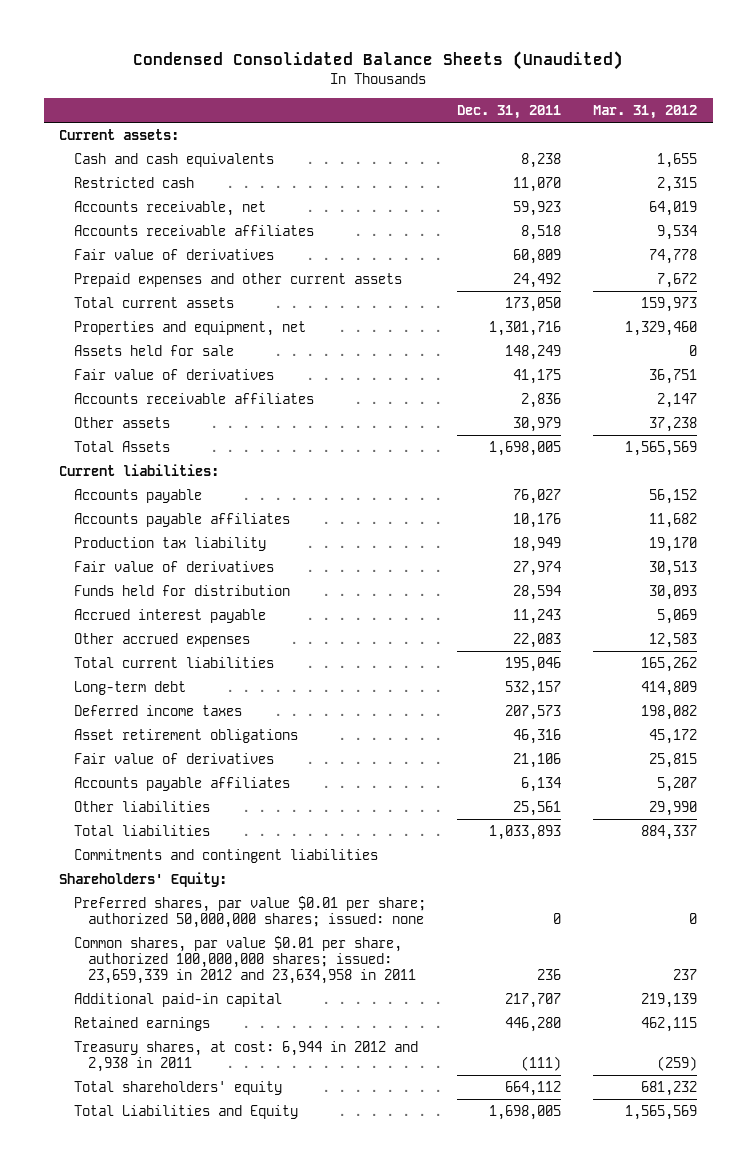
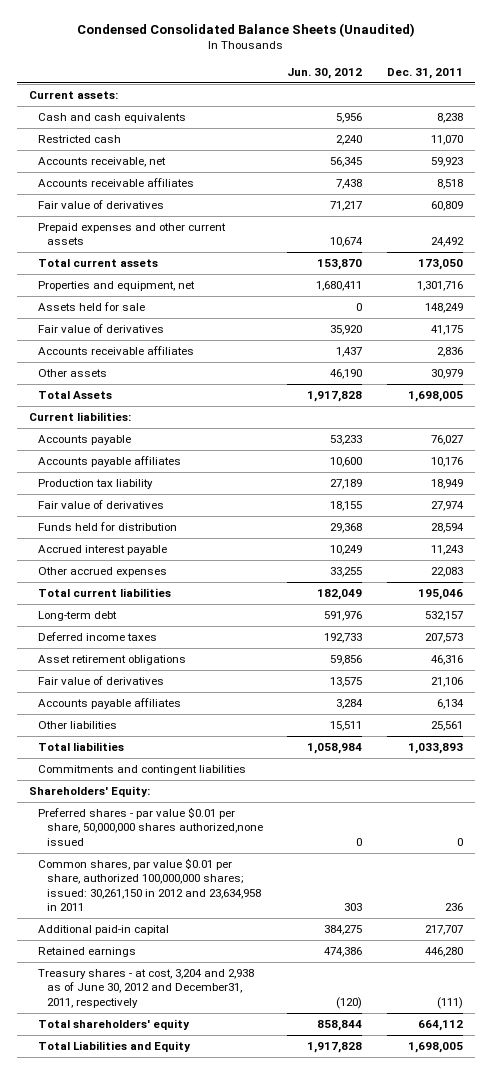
[593,105,698,120] Mar. 31, 2012 -> none
none -> [287,67,363,79] Jun. 30, 2012
[73,895,426,929] Preferred shares, par value $0.01 per share; authorized 50,000,000 shares; issued: none -> [37,806,263,846] Preferred shares - par value $0.01 per share, 50,000,000 shares authorized,none issued
[73,935,417,985] Common shares, par value $0.01 per share, authorized 100,000,000 shares; issued: 23,659,339 in 2012 and 23,634,958 in 2011 -> [37,857,261,912] Common shares, par value $0.01 per share, authorized 100,000,000 shares; issued: 30,261,150 in 2012 and 23,634,958 in 2011
[73,1040,418,1073] Treasury shares, at cost: 6,944 in 2012 and 2,938 in 2011 -> [37,968,254,1008] Treasury shares - at cost, 3,204 and 2,938 as of June 30, 2012 and December31, 2011, respectively

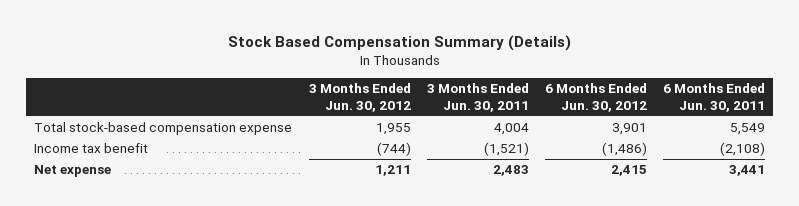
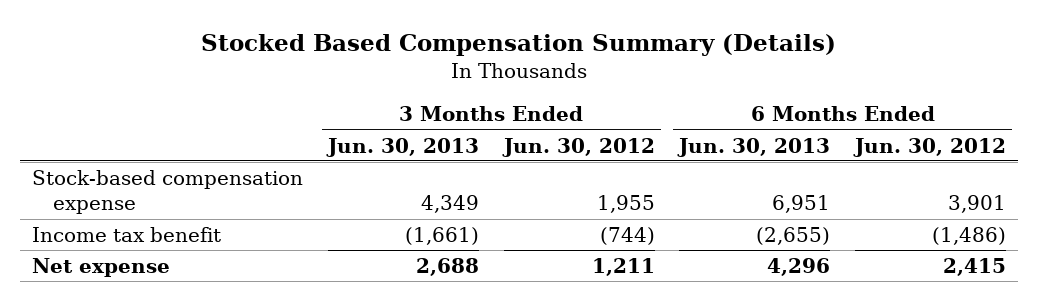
[227,34,571,51] Stock Based Compensation Summary (Details) -> [201,34,837,57] Stocked Based Compensation Summary (Details)
[426,83,529,113] 3 Months Ended Jun. 30, 2011 -> none
[663,83,766,113] 6 Months Ended Jun. 30, 2011 -> none
none -> [325,137,479,157] Jun. 30, 2013
none -> [677,137,831,157] Jun. 30, 2013
[34,122,293,136] Total stock-based compensation expense -> [32,169,304,215] Stock-based compensation expense

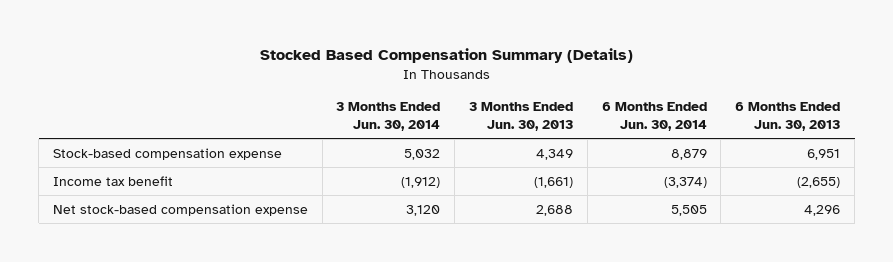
[501,137,655,157] Jun. 30, 2012 -> none
[852,137,1006,157] Jun. 30, 2012 -> none
none -> [336,102,441,132] 3 Months Ended Jun. 30, 2014
none -> [601,102,707,132] 6 Months Ended Jun. 30, 2014
[32,257,171,277] Net expense -> [52,203,308,216] Net stock-based compensation expense

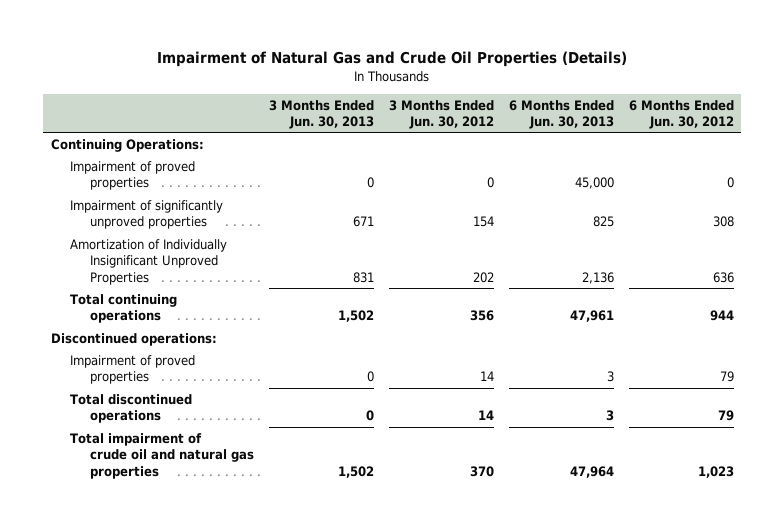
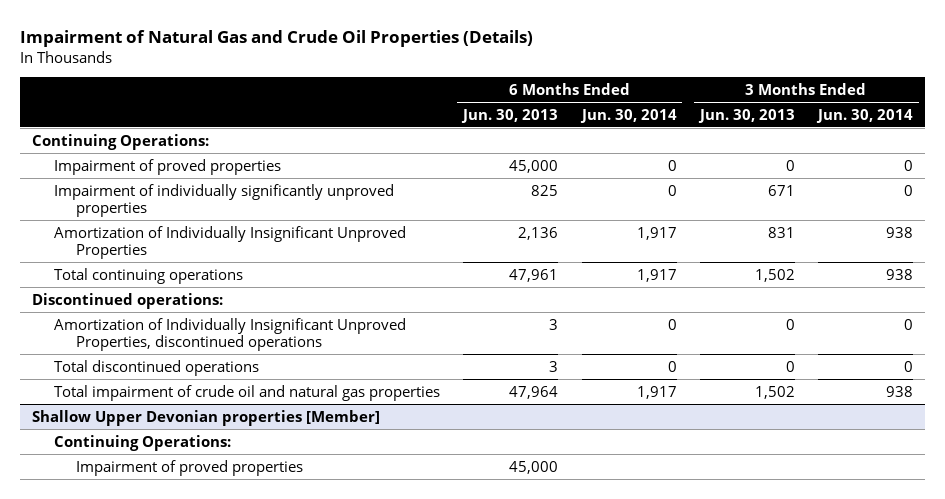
[388,99,494,130] 3 Months Ended Jun. 30, 2012 -> none
[628,99,734,130] 6 Months Ended Jun. 30, 2012 -> none
none -> [579,108,677,123] Jun. 30, 2014
none -> [816,108,914,123] Jun. 30, 2014
[70,199,224,230] Impairment of significantly unproved properties -> [53,183,394,218] Impairment of individually significantly unproved properties
[70,354,196,385] Impairment of proved properties -> none
none -> [53,317,406,352] Amortization of Individually Insignificant Unproved Properties, discontinued operations
none -> [32,409,381,426] Shallow Upper Devonian properties [Member]
none -> [53,434,231,451] Continuing Operations:
none -> [75,459,303,476] Impairment of proved properties

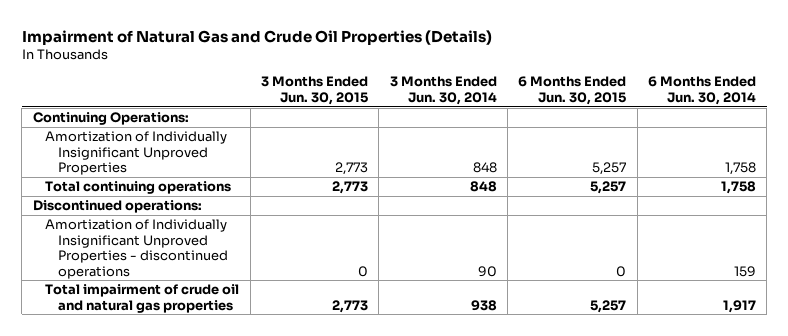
[461,108,559,123] Jun. 30, 2013 -> none
[697,108,795,123] Jun. 30, 2013 -> none
none -> [260,76,368,105] 3 Months Ended Jun. 30, 2015
none -> [518,76,627,105] 6 Months Ended Jun. 30, 2015
[53,158,281,175] Impairment of proved properties -> none
[53,183,394,218] Impairment of individually significantly unproved properties -> none
[636,226,677,240] 1,917 -> [724,162,756,176] 1,758
[886,226,914,238] 938 -> [472,162,497,174] 848
[636,268,677,282] 1,917 -> [720,181,756,195] 1,758
[886,268,914,280] 938 -> [469,181,497,193] 848
[53,359,259,376] Total discontinued operations -> none
[53,317,406,352] Amortization of Individually Insignificant Unproved Properties, discontinued operations -> [45,219,229,279] Amortization of Individually Insignificant Unproved Properties - discontinued operations
[667,318,677,330] 0 -> [733,265,756,277] 159
[904,318,914,330] 0 -> [477,265,497,277] 90
[32,409,381,426] Shallow Upper Devonian properties [Member] -> none
[53,434,231,451] Continuing Operations: -> none
[75,459,303,476] Impairment of proved properties -> none

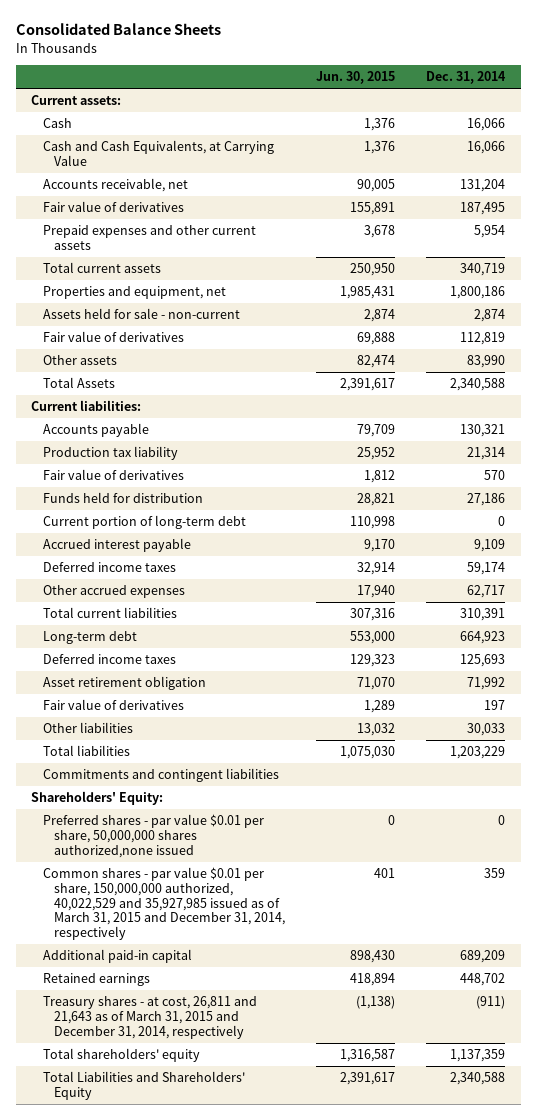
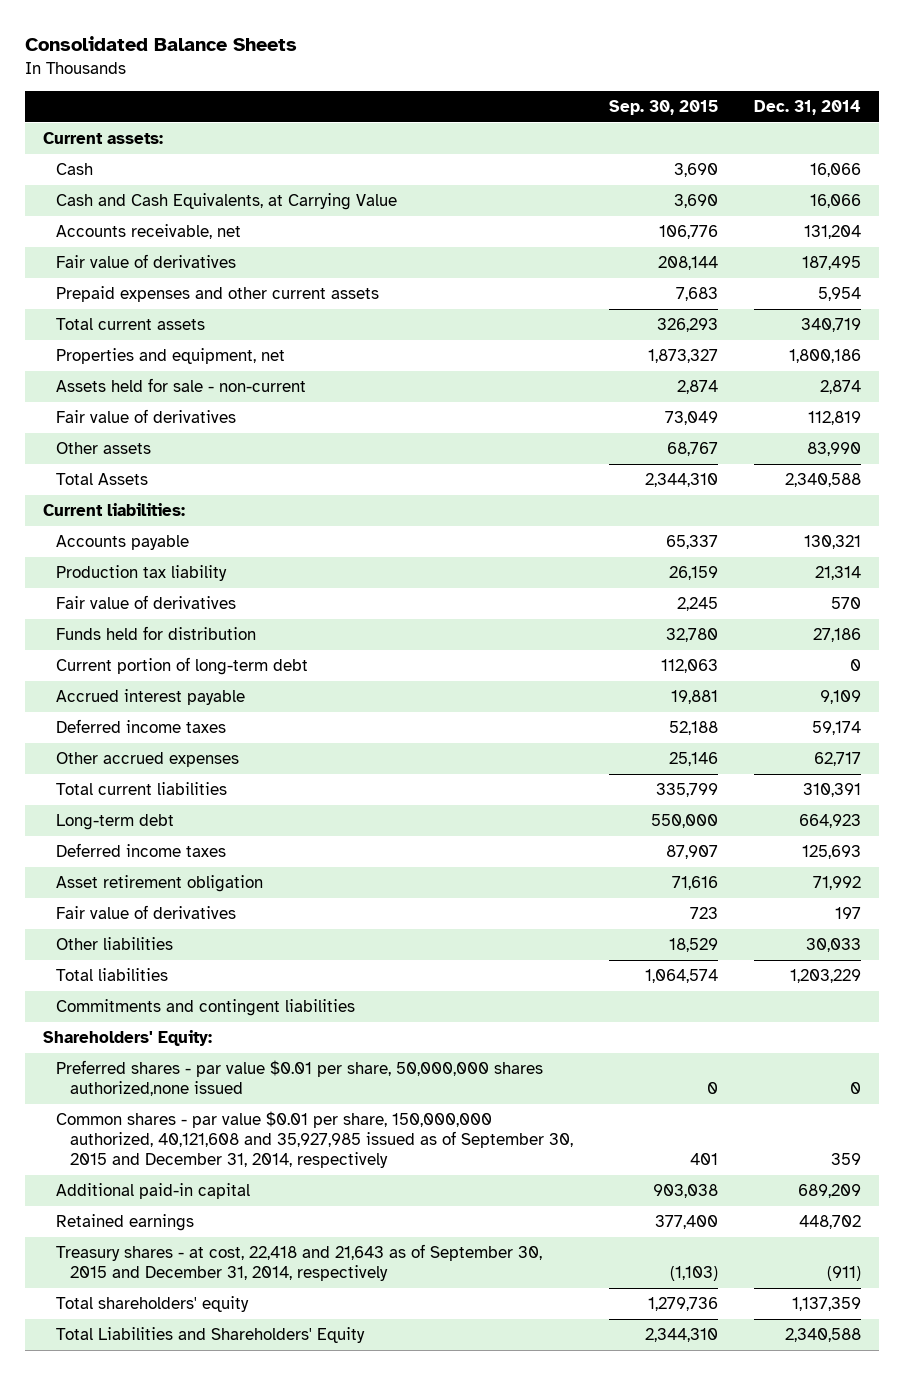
[316,71,396,85] Jun. 30, 2015 -> none
none -> [609,99,719,115] Sep. 30, 2015
[42,867,286,940] Common shares - par value $0.01 per share, 150,000,000 authorized, 40,022,529 and 35,927,985 issued as of March 31, 2015 and December 31, 2014, respectively -> [56,1111,574,1169] Common shares - par value $0.01 per share, 150,000,000 authorized, 40,121,608 and 35,927,985 issued as of September 30, 2015 and December 31, 2014, respectively
[42,996,257,1039] Treasury shares - at cost, 26,811 and 21,643 as of March 31, 2015 and December 31, 2014, respectively -> [56,1244,543,1282] Treasury shares - at cost, 22,418 and 21,643 as of September 30, 2015 and December 31, 2014, respectively

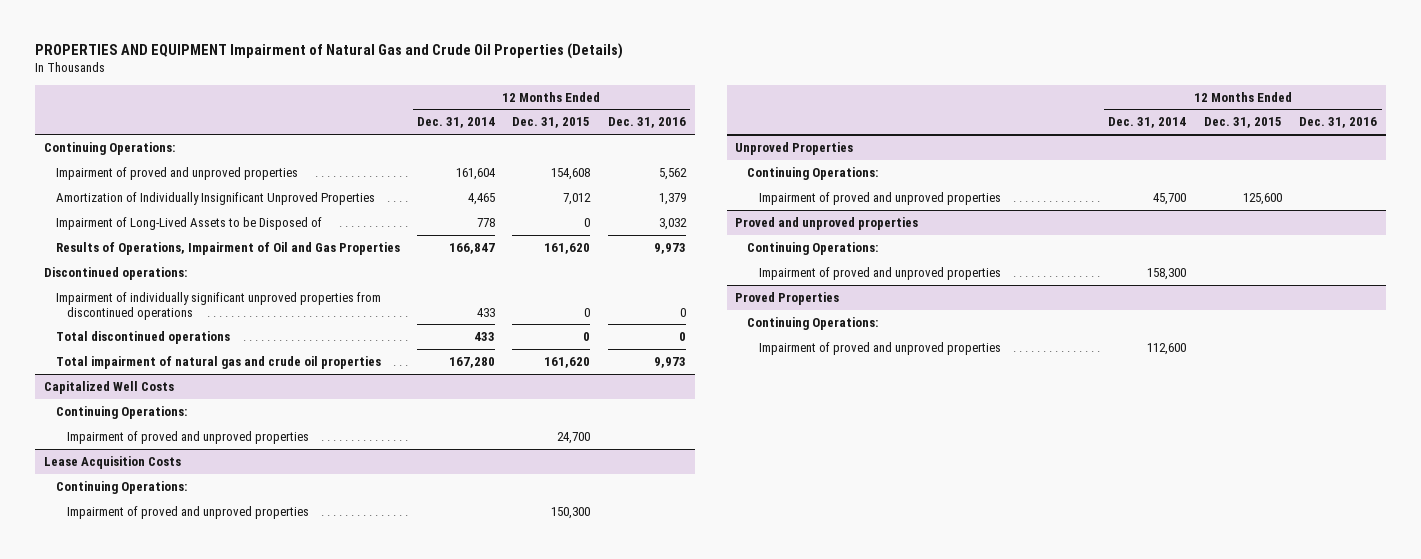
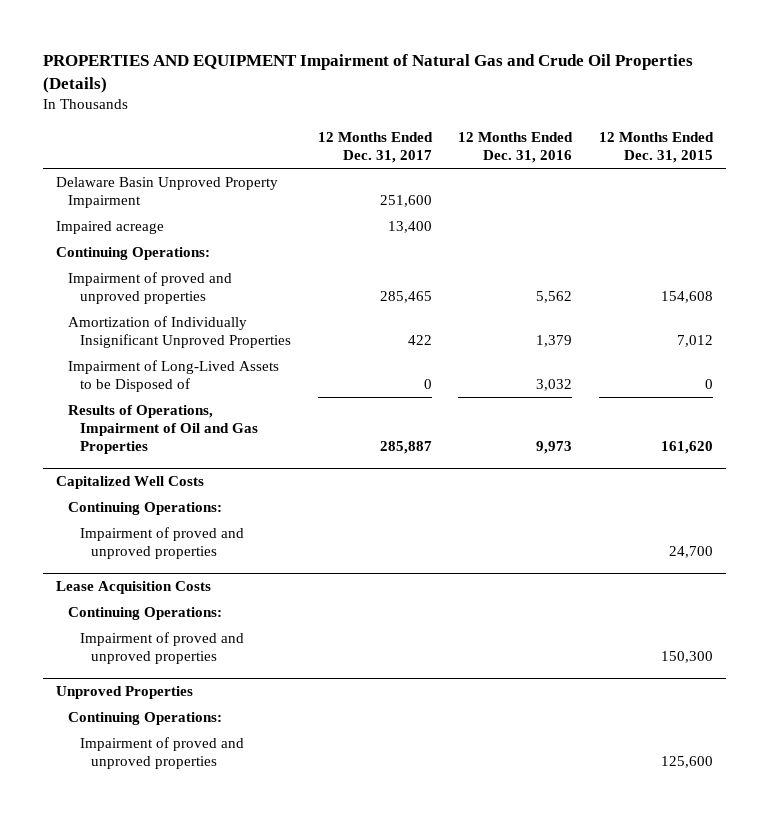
[417,117,496,129] Dec. 31, 2014 -> none
none -> [317,131,433,163] 12 Months Ended Dec. 31, 2017
none -> [56,176,279,208] Delaware Basin Unproved Property Impairment
none -> [56,220,165,234] Impaired acreage
[43,266,187,280] Discontinued operations: -> none
[55,291,381,320] Impairment of individually significant unproved properties from discontinued operations -> none
[55,330,230,344] Total discontinued operations -> none
[55,355,381,369] Total impairment of natural gas and crude oil properties -> none
[735,216,919,230] Proved and unproved properties -> none
[747,241,879,255] Continuing Operations: -> none
[758,266,1001,280] Impairment of proved and unproved properties -> none
[735,291,840,305] Proved Properties -> none
[747,316,879,330] Continuing Operations: -> none
[758,341,1001,355] Impairment of proved and unproved properties -> none

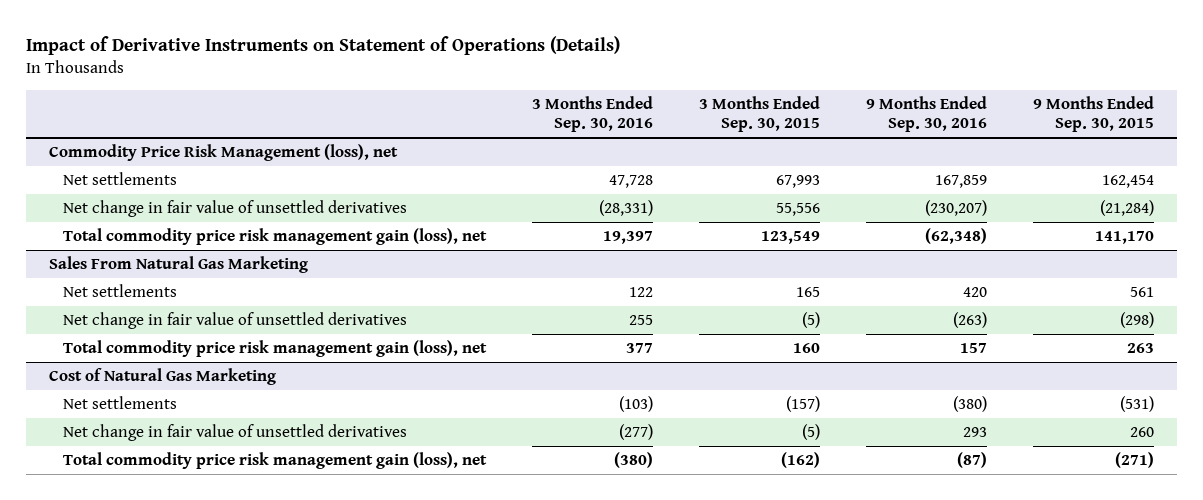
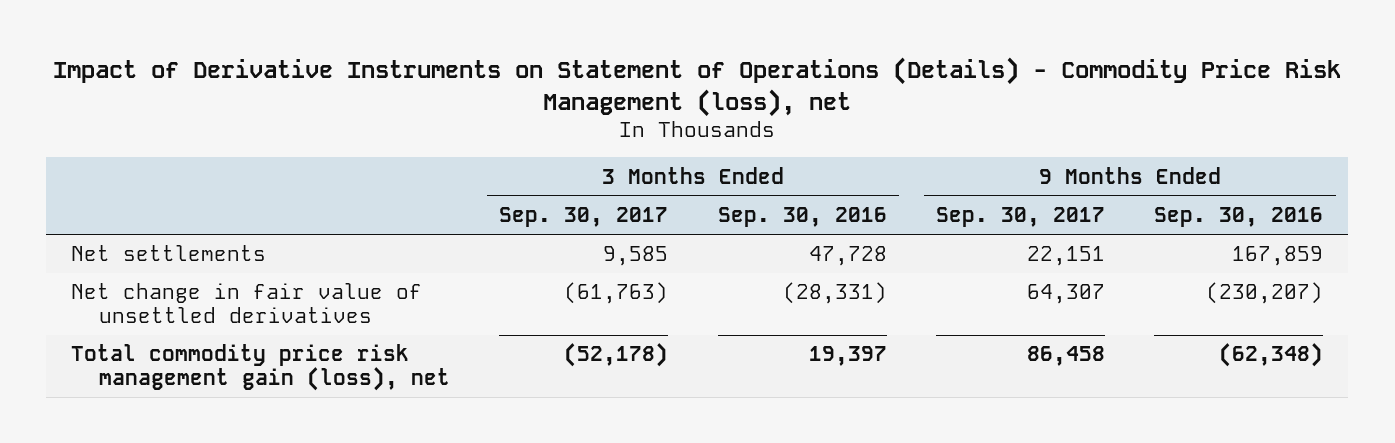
[25,36,620,56] Impact of Derivative Instruments on Statement of Operations (Details) -> [53,57,1342,117] Impact of Derivative Instruments on Statement of Operations (Details) - Commodity Price Risk Management (loss), net
[698,95,820,133] 3 Months Ended Sep. 30, 2015 -> none
[1033,95,1155,133] 9 Months Ended Sep. 30, 2015 -> none
none -> [499,207,669,228] Sep. 30, 2017
none -> [935,207,1105,228] Sep. 30, 2017
[48,144,398,162] Commodity Price Risk Management (loss), net -> none
[48,256,308,274] Sales From Natural Gas Marketing -> none
[62,284,177,298] Net settlements -> none
[62,312,407,330] Net change in fair value of unsettled derivatives -> none
[62,340,487,358] Total commodity price risk management gain (loss), net -> none
[48,368,276,386] Cost of Natural Gas Marketing -> none
[62,396,177,410] Net settlements -> none
[62,424,407,442] Net change in fair value of unsettled derivatives -> none
[62,452,487,470] Total commodity price risk management gain (loss), net -> none

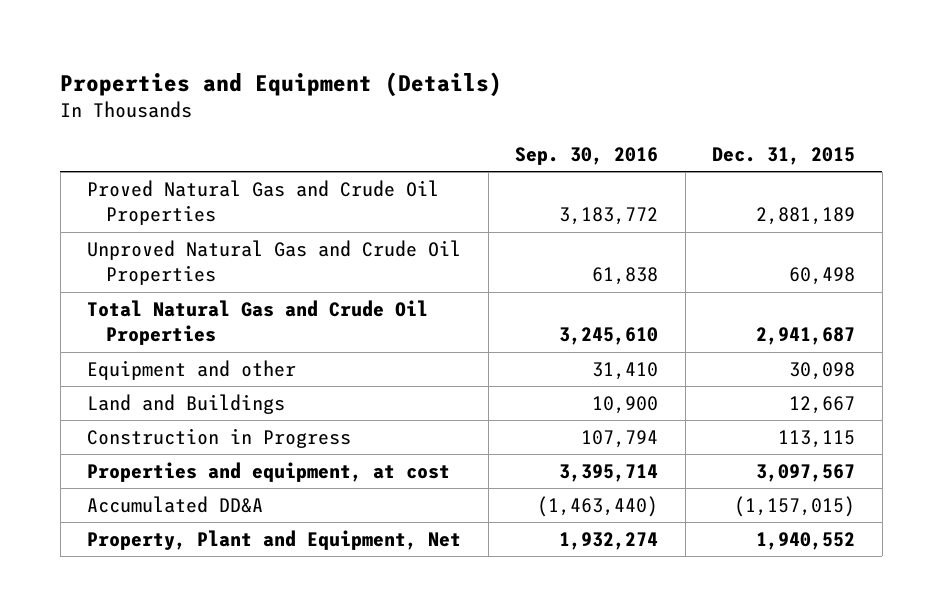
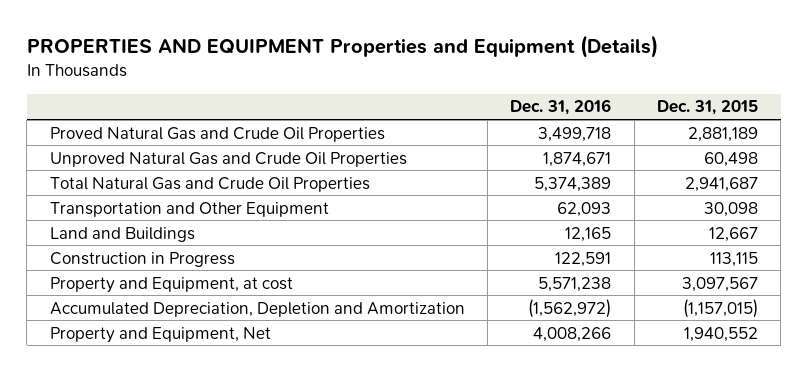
[60,71,503,97] Properties and Equipment (Details) -> [26,35,658,59] PROPERTIES AND EQUIPMENT Properties and Equipment (Details)
[515,146,659,165] Sep. 30, 2016 -> none
none -> [510,99,612,116] Dec. 31, 2016
[87,359,297,380] Equipment and other -> [49,201,329,217] Transportation and Other Equipment
[87,461,451,482] Properties and equipment, at cost -> [49,276,293,293] Property and Equipment, at cost
[87,495,264,513] Accumulated DD&A -> [49,301,465,317] Accumulated Depreciation, Depletion and Amortization
[87,529,462,550] Property, Plant and Equipment, Net -> [49,326,271,343] Property and Equipment, Net

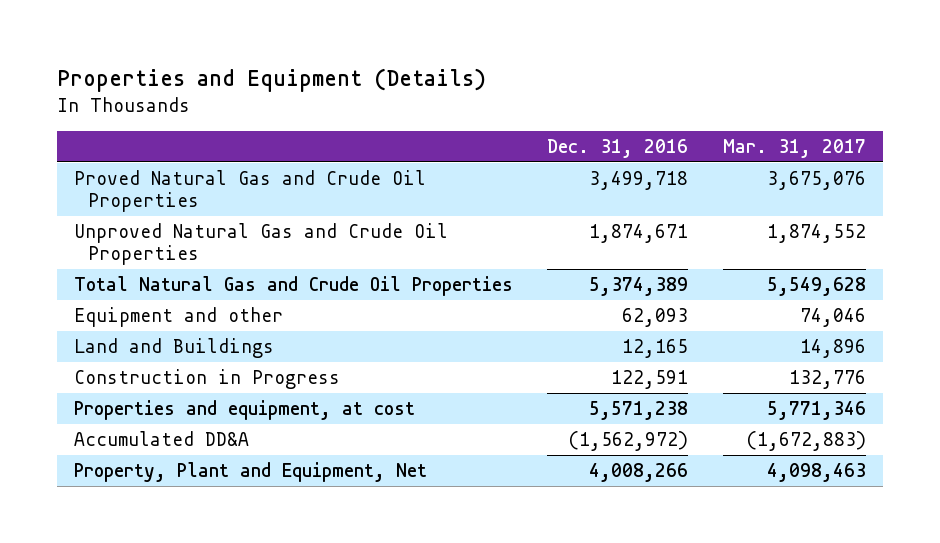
[26,35,658,59] PROPERTIES AND EQUIPMENT Properties and Equipment (Details) -> [56,68,486,93] Properties and Equipment (Details)
[657,100,759,116] Dec. 31, 2015 -> none
none -> [722,139,866,159] Mar. 31, 2017
[49,201,329,217] Transportation and Other Equipment -> [73,306,283,327] Equipment and other
[49,276,293,293] Property and Equipment, at cost -> [73,399,415,420] Properties and equipment, at cost
[49,301,465,317] Accumulated Depreciation, Depletion and Amortization -> [73,430,249,446] Accumulated DD&A
[49,326,271,343] Property and Equipment, Net -> [73,461,427,482] Property, Plant and Equipment, Net

